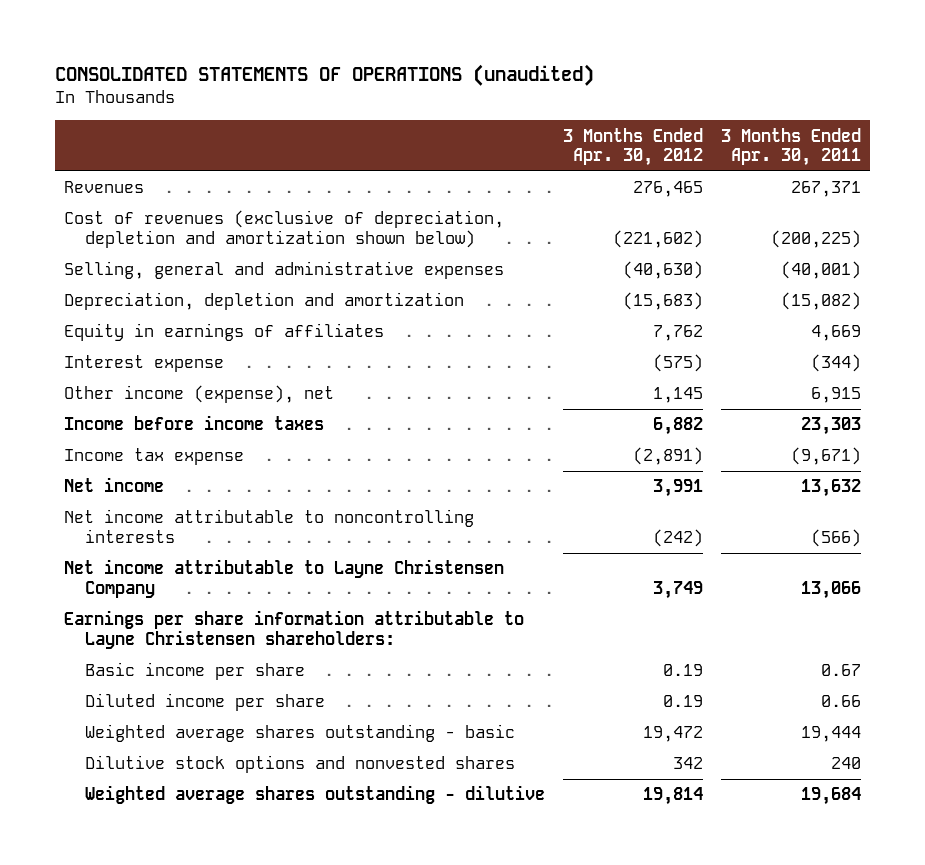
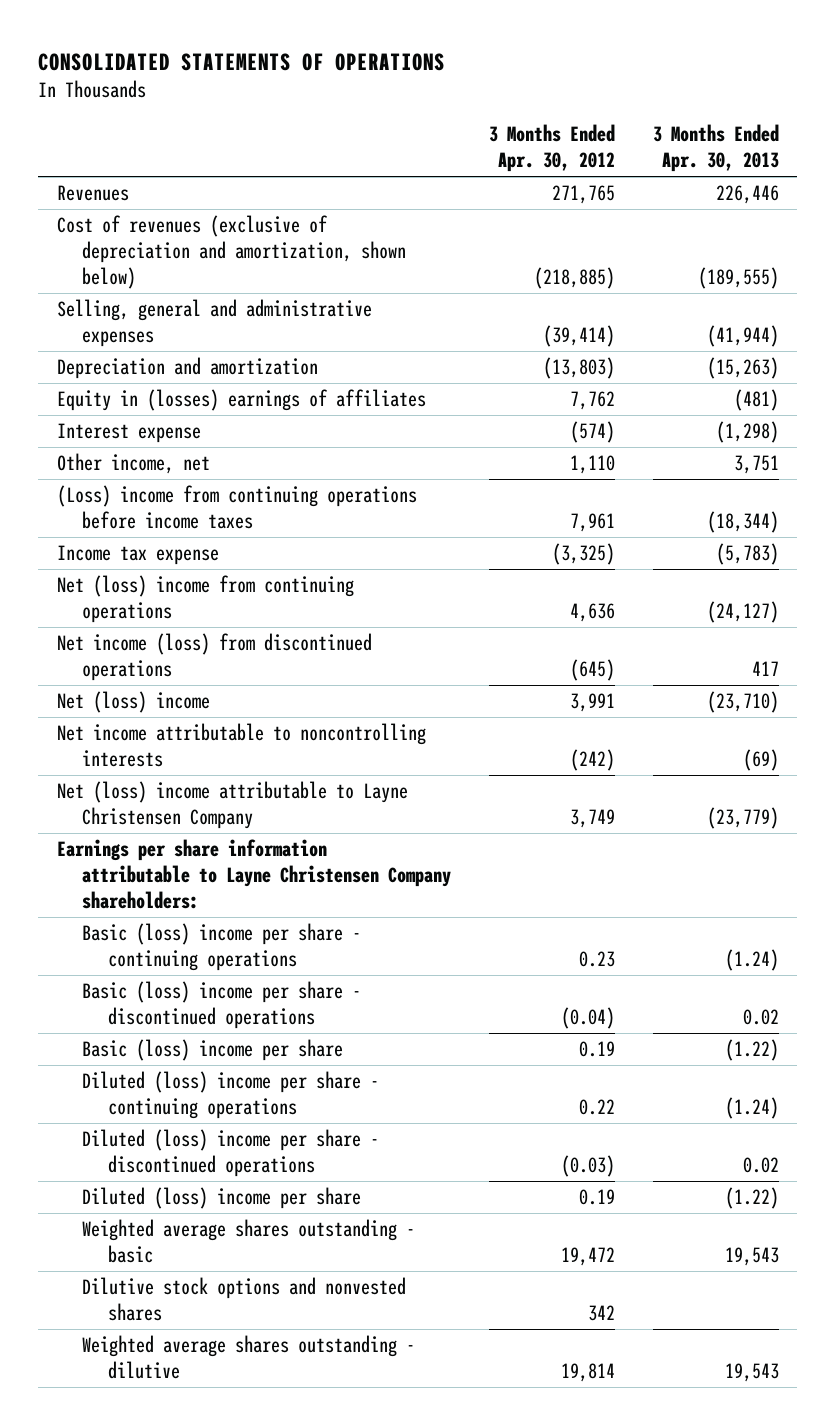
[54,63,594,86] CONSOLIDATED STATEMENTS OF OPERATIONS (unaudited) -> [37,52,445,71] CONSOLIDATED STATEMENTS OF OPERATIONS
[720,127,861,166] 3 Months Ended Apr. 30, 2011 -> none
none -> [652,124,779,173] 3 Months Ended Apr. 30, 2013
[632,181,703,198] 276,465 -> [551,185,615,205] 271,765
[64,210,505,248] Cost of revenues (exclusive of depreciation, depletion and amortization shown below) -> [56,215,407,290] Cost of revenues (exclusive of depreciation and amortization, shown below)
[612,229,703,248] (221,602) -> [533,267,615,290] (218,885)
[622,261,703,280] (40,630) -> [542,325,615,348] (39,414)
[64,292,465,311] Depreciation, depletion and amortization -> [56,357,318,380] Depreciation and amortization
[622,292,703,311] (15,683) -> [542,357,615,380] (13,803)
[64,323,385,342] Equity in earnings of affiliates -> [56,389,426,412] Equity in (losses) earnings of affiliates
[652,354,703,373] (575) -> [569,421,615,444] (574)
[64,385,335,404] Other income (expense), net -> [56,453,210,475] Other income, net
[652,387,703,404] 1,145 -> [569,455,615,475] 1,110
[64,415,325,431] Income before income taxes -> [56,485,417,530] (Loss) income from continuing operations before income taxes
[652,417,703,436] 6,882 -> [569,513,615,533] 7,961
[632,447,703,466] (2,891) -> [551,543,615,566] (3,325)
none -> [56,575,354,624] Net (loss) income from continuing operations
none -> [56,633,372,682] Net income (loss) from discontinued operations
[64,477,165,493] Net income -> [56,691,210,714] Net (loss) income
[64,559,505,598] Net income attributable to Layne Christensen Company -> [56,781,408,830] Net (loss) income attributable to Layne Christensen Company
[64,610,525,649] Earnings per share information attributable to Layne Christensen shareholders: -> [56,839,452,910] Earnings per share information attributable to Layne Christensen Company shareholders:
none -> [82,923,362,972] Basic (loss) income per share - continuing operations
none -> [82,981,362,1030] Basic (loss) income per share - discontinued operations
[84,662,305,681] Basic income per share -> [82,1039,344,1062] Basic (loss) income per share
none -> [82,1071,380,1120] Diluted (loss) income per share - continuing operations
none -> [82,1129,380,1178] Diluted (loss) income per share - discontinued operations
[84,693,325,712] Diluted income per share -> [82,1187,362,1210] Diluted (loss) income per share

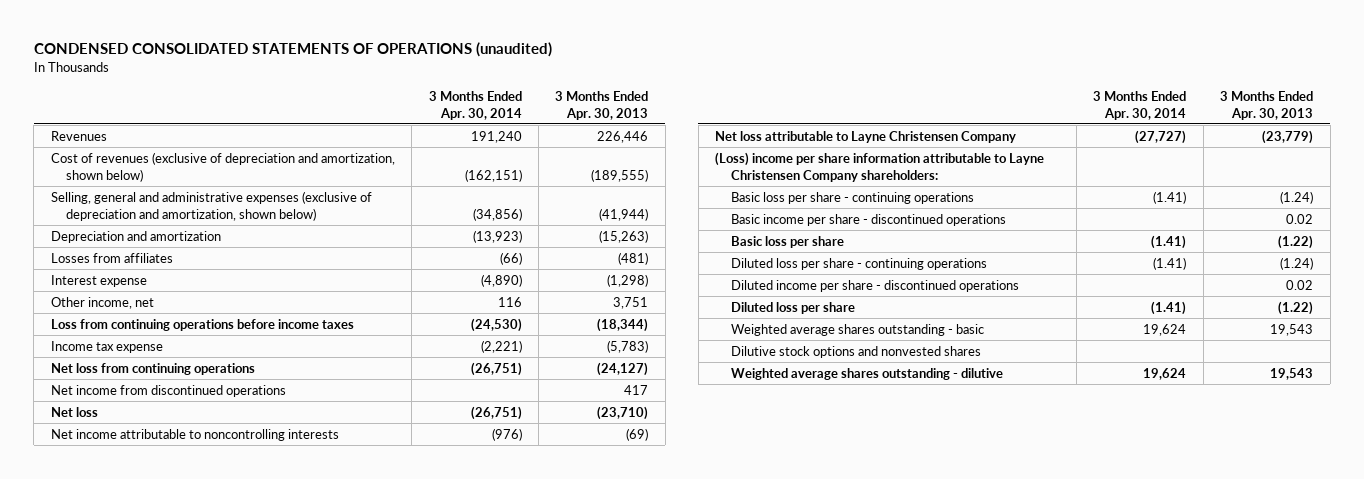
[37,52,445,71] CONSOLIDATED STATEMENTS OF OPERATIONS -> [33,42,552,58] CONDENSED CONSOLIDATED STATEMENTS OF OPERATIONS (unaudited)
[488,124,615,173] 3 Months Ended Apr. 30, 2012 -> none
none -> [428,90,522,120] 3 Months Ended Apr. 30, 2014
[56,299,372,348] Selling, general and administrative expenses -> [50,190,372,221] Selling, general and administrative expenses (exclusive of depreciation and amortization, shown below)
[56,389,426,412] Equity in (losses) earnings of affiliates -> [50,252,173,263] Losses from affiliates
[56,485,417,530] (Loss) income from continuing operations before income taxes -> [50,318,354,331] Loss from continuing operations before income taxes
[56,575,354,624] Net (loss) income from continuing operations -> [50,362,255,375] Net loss from continuing operations
[56,633,372,682] Net income (loss) from discontinued operations -> [50,384,286,397] Net income from discontinued operations
[56,691,210,714] Net (loss) income -> [50,406,98,417] Net loss
[56,781,408,830] Net (loss) income attributable to Layne Christensen Company -> [715,130,1017,143] Net loss attributable to Layne Christensen Company
[56,839,452,910] Earnings per share information attributable to Layne Christensen Company shareholders: -> [715,151,1045,182] (Loss) income per share information attributable to Layne Christensen Company shareholders:
[82,923,362,972] Basic (loss) income per share - continuing operations -> [731,191,975,204] Basic loss per share - continuing operations
[82,981,362,1030] Basic (loss) income per share - discontinued operations -> [731,213,1007,226] Basic income per share - discontinued operations
[82,1039,344,1062] Basic (loss) income per share -> [731,235,845,248] Basic loss per share
[82,1071,380,1120] Diluted (loss) income per share - continuing operations -> [731,257,988,270] Diluted loss per share - continuing operations
[82,1129,380,1178] Diluted (loss) income per share - discontinued operations -> [731,279,1020,292] Diluted income per share - discontinued operations
[82,1187,362,1210] Diluted (loss) income per share -> [731,301,856,314] Diluted loss per share

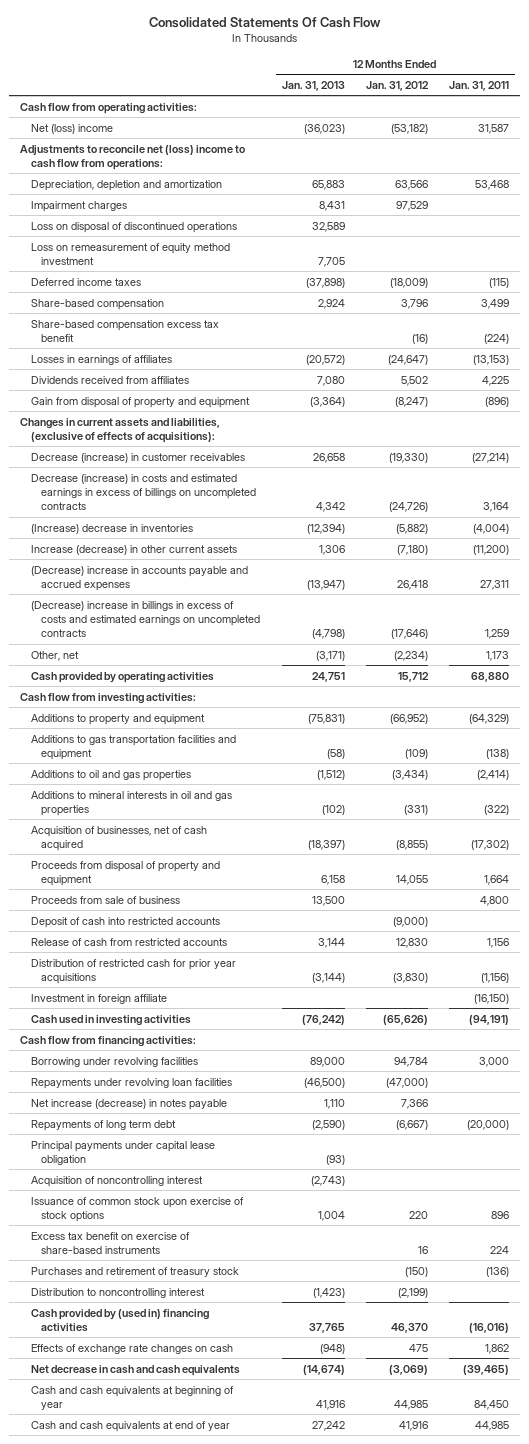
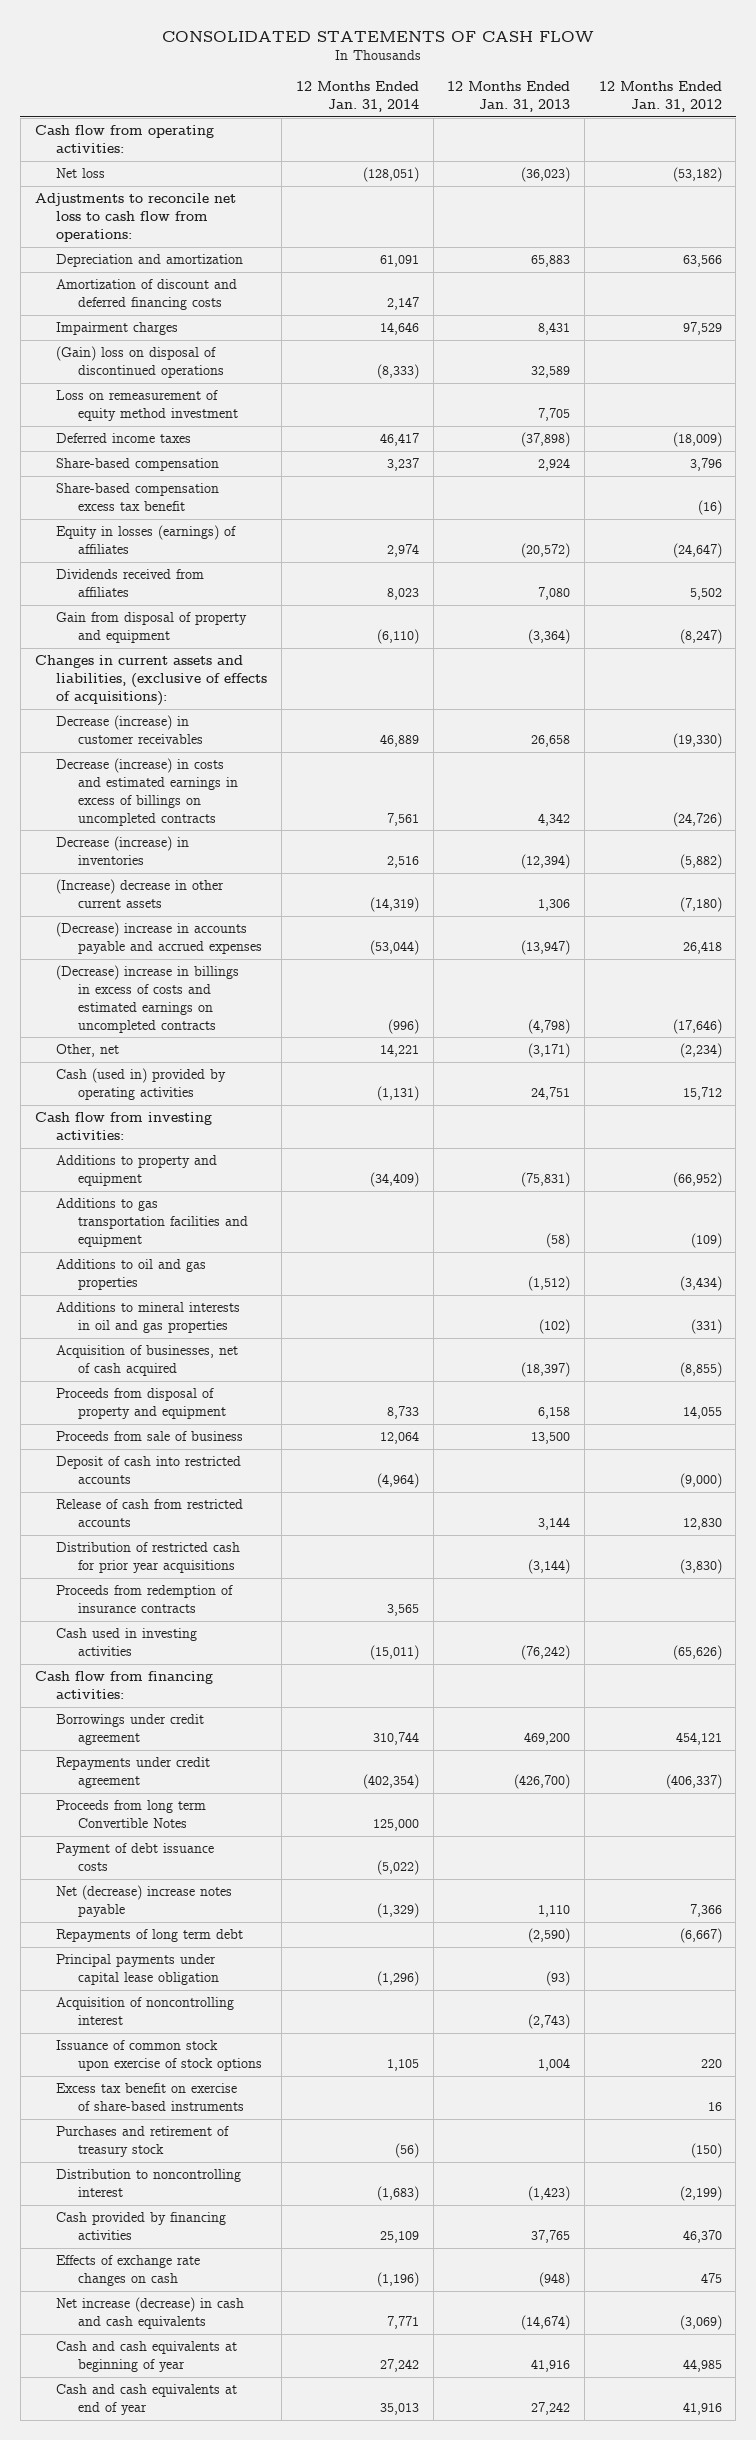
[148,16,381,28] Consolidated Statements Of Cash Flow -> [162,30,595,42] CONSOLIDATED STATEMENTS OF CASH FLOW
[449,80,510,91] Jan. 31, 2011 -> none
none -> [295,81,419,113] 12 Months Ended Jan. 31, 2014
[30,123,113,134] Net (loss) income -> [56,168,106,179] Net loss
[19,144,245,170] Adjustments to reconcile net (loss) income to cash flow from operations: -> [34,193,236,242] Adjustments to reconcile net loss to cash flow from operations:
[30,179,222,191] Depreciation, depletion and amortization -> [56,254,244,268] Depreciation and amortization
none -> [56,279,238,311] Amortization of discount and deferred financing costs
[30,221,237,233] Loss on disposal of discontinued operations -> [56,346,225,379] (Gain) loss on disposal of discontinued operations
[30,354,172,365] Losses in earnings of affiliates -> [56,525,237,555] Equity in losses (earnings) of affiliates
[30,523,193,534] (Increase) decrease in inventories -> [56,836,190,866] Decrease (increase) in inventories
[30,544,237,555] Increase (decrease) in other current assets -> [56,879,225,909] (Increase) decrease in other current assets
[30,671,214,683] Cash provided by operating activities -> [56,1068,227,1101] Cash (used in) provided by operating activities
[30,993,167,1004] Investment in foreign affiliate -> none
none -> [56,1585,234,1614] Proceeds from redemption of insurance contracts
[30,1056,198,1067] Borrowing under revolving facilities -> [56,1714,205,1746] Borrowings under credit agreement
[309,1056,345,1067] 89,000 -> [524,1732,571,1746] 469,200
[393,1056,428,1067] 94,784 -> [675,1732,722,1746] 454,121
[30,1077,232,1089] Repayments under revolving loan facilities -> [56,1757,211,1789] Repayments under credit agreement
[303,1077,345,1088] (46,500) -> [514,1774,571,1790] (426,700)
[385,1077,428,1088] (47,000) -> [665,1774,722,1790] (406,337)
none -> [56,1800,207,1829] Proceeds from long term Convertible Notes
none -> [56,1843,215,1872] Payment of debt issuance costs
[30,1098,227,1110] Net increase (decrease) in notes payable -> [56,1885,233,1918] Net (decrease) increase notes payable
[30,1308,209,1332] Cash provided by (used in) financing activities -> [56,2212,227,2241] Cash provided by financing activities
[30,1364,240,1376] Net decrease in cash and cash equivalents -> [56,2297,245,2330] Net increase (decrease) in cash and cash equivalents

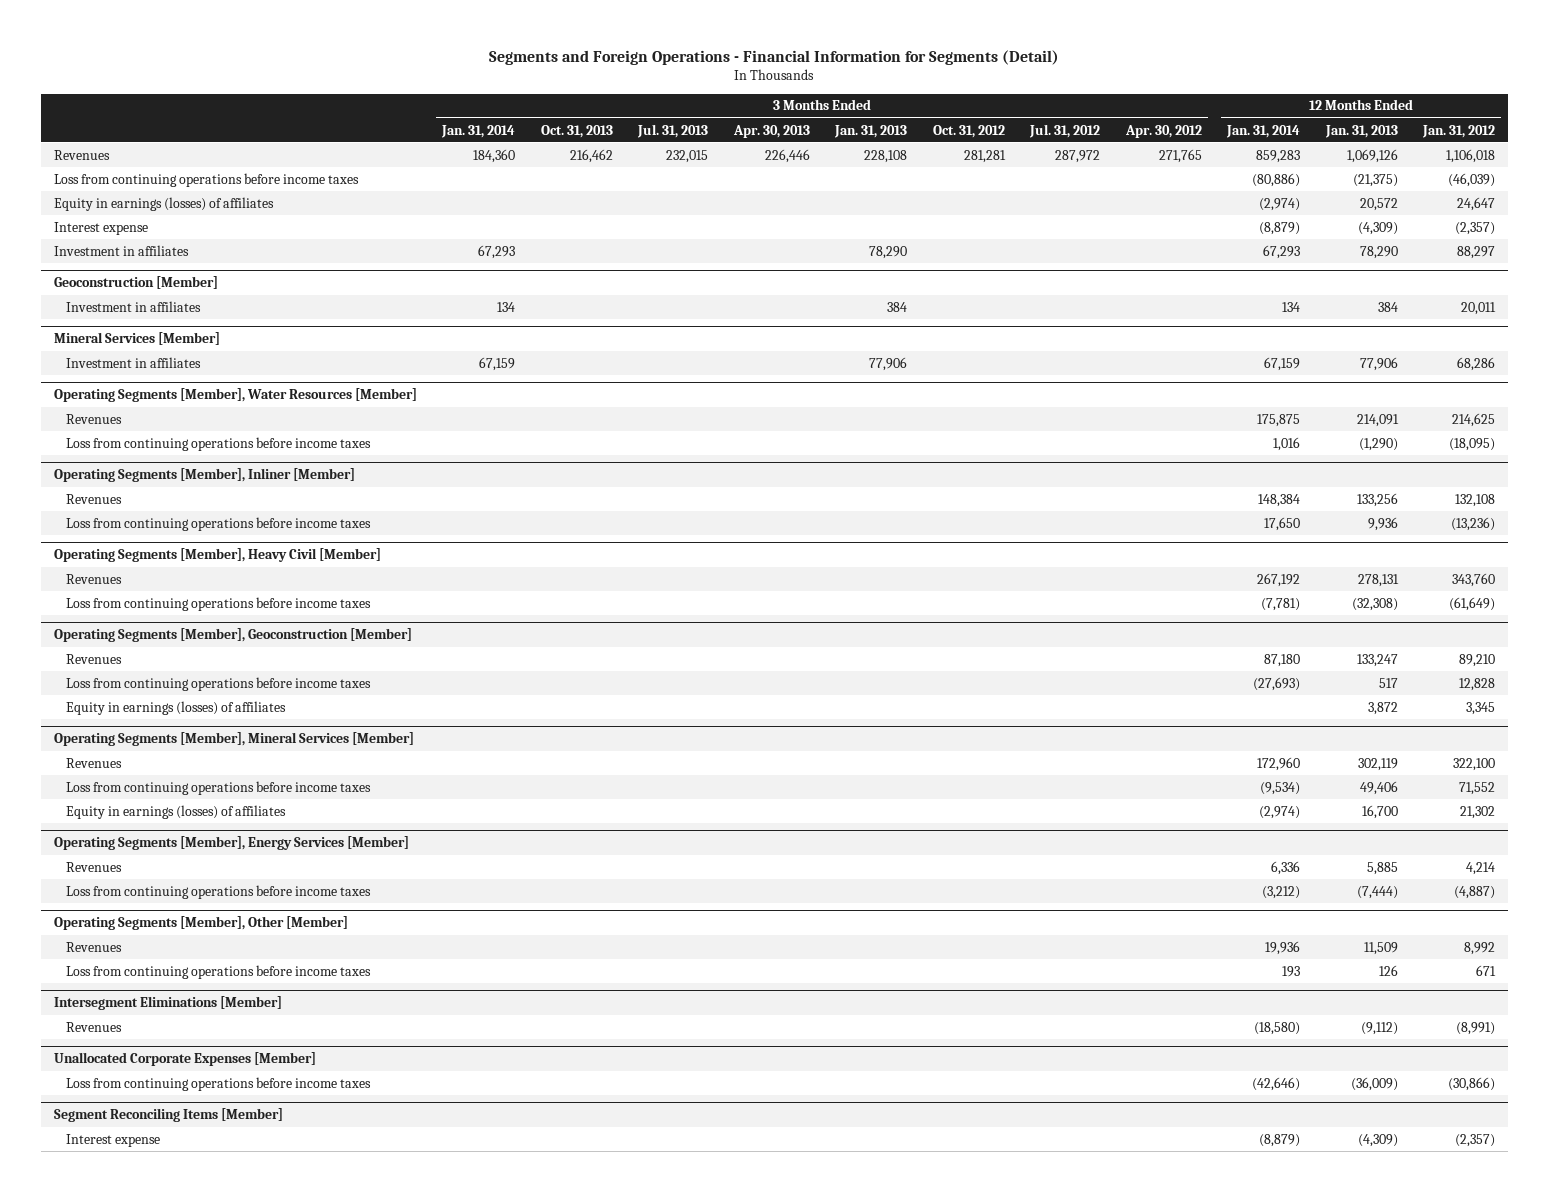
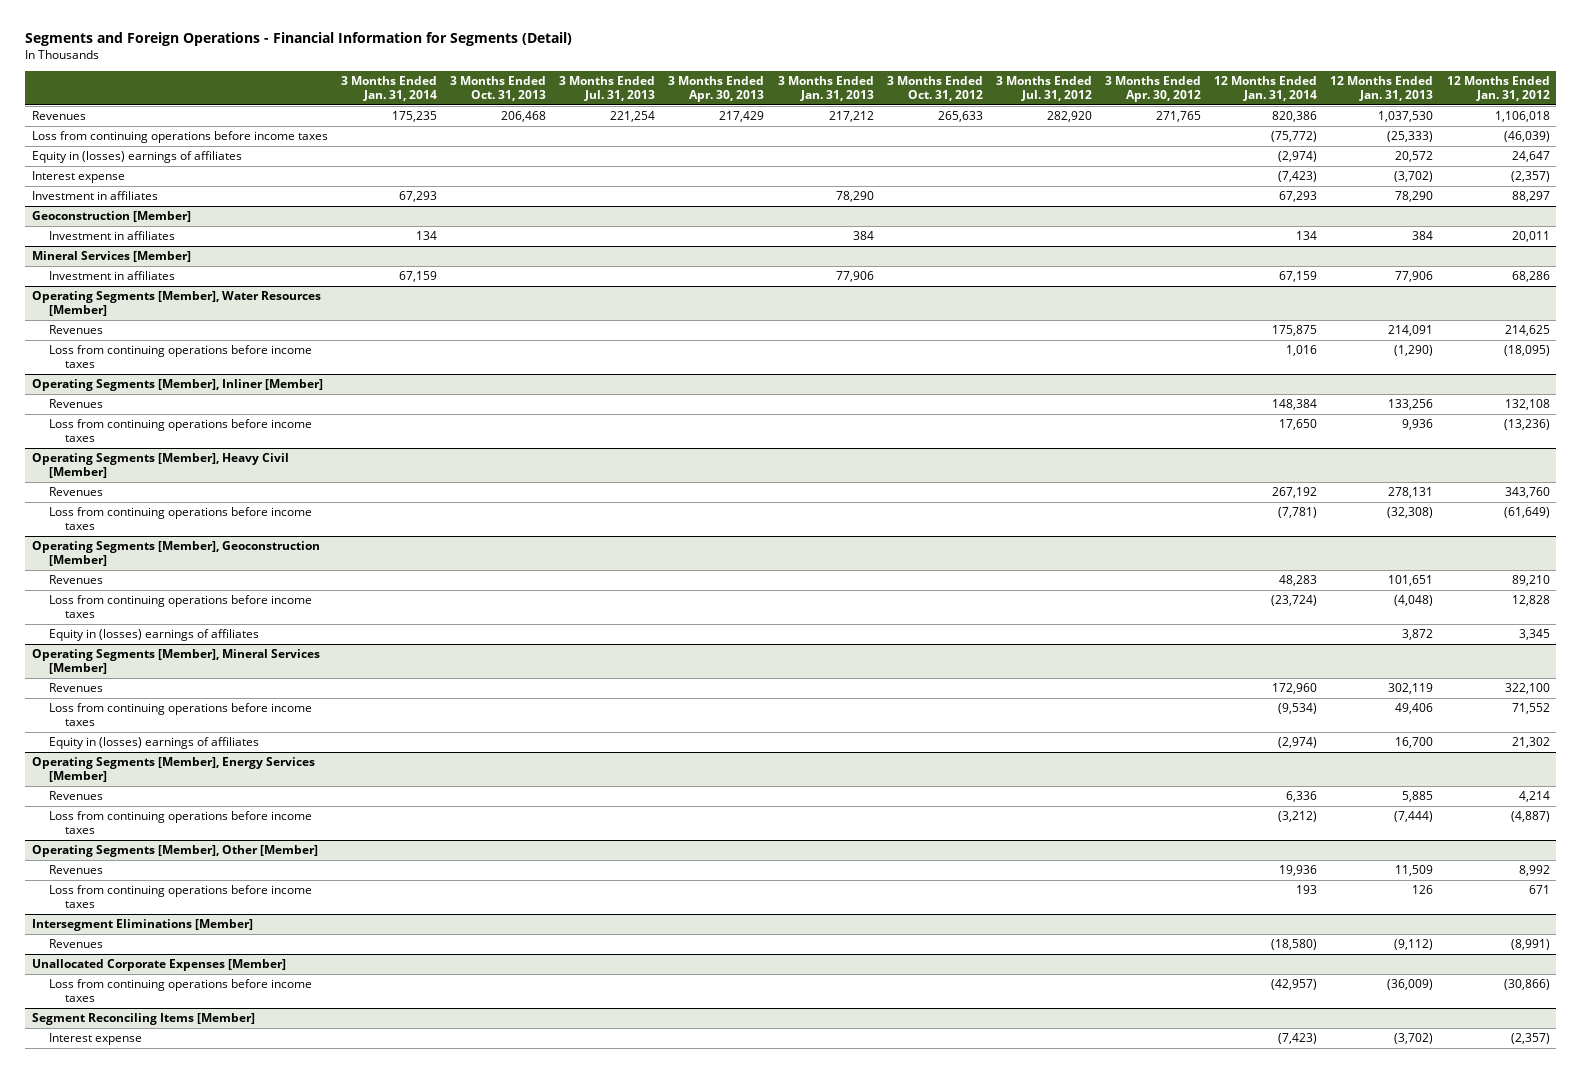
[473,148,516,163] 184,360 -> [391,111,437,123] 175,235
[569,148,613,163] 216,462 -> [500,111,546,123] 206,468
[666,149,709,163] 232,015 -> [610,111,656,123] 221,254
[764,148,810,163] 226,446 -> [719,111,765,123] 217,429
[864,149,908,163] 228,108 -> [828,111,874,123] 217,212
[963,149,1006,163] 281,281 -> [937,111,983,123] 265,633
[1055,149,1101,163] 287,972 -> [1046,111,1092,123] 282,920
[1256,149,1301,163] 859,283 -> [1272,111,1318,123] 820,386
[1346,148,1398,163] 1,069,126 -> [1378,111,1434,123] 1,037,530
[1252,172,1301,187] (80,886) -> [1271,131,1318,143] (75,772)
[1352,173,1398,187] (21,375) -> [1387,131,1434,143] (25,333)
[53,196,274,211] Equity in earnings (losses) of affiliates -> [31,151,242,164] Equity in (losses) earnings of affiliates
[1259,221,1301,235] (8,879) -> [1278,171,1318,183] (7,423)
[1357,221,1398,235] (4,309) -> [1394,171,1434,183] (3,702)
[1264,653,1301,667] 87,180 -> [1279,575,1318,587] 48,283
[1356,653,1398,667] 133,247 -> [1388,575,1434,587] 101,651
[1253,676,1301,691] (27,693) -> [1271,595,1318,607] (23,724)
[1378,677,1398,688] 517 -> [1394,595,1434,607] (4,048)
[65,700,286,715] Equity in earnings (losses) of affiliates -> [48,629,259,642] Equity in (losses) earnings of affiliates
[65,804,286,819] Equity in earnings (losses) of affiliates -> [48,737,259,750] Equity in (losses) earnings of affiliates
[1252,1076,1301,1091] (42,646) -> [1271,979,1318,991] (42,957)
[1259,1133,1301,1147] (8,879) -> [1278,1033,1318,1045] (7,423)
[1357,1133,1398,1147] (4,309) -> [1394,1033,1434,1045] (3,702)

